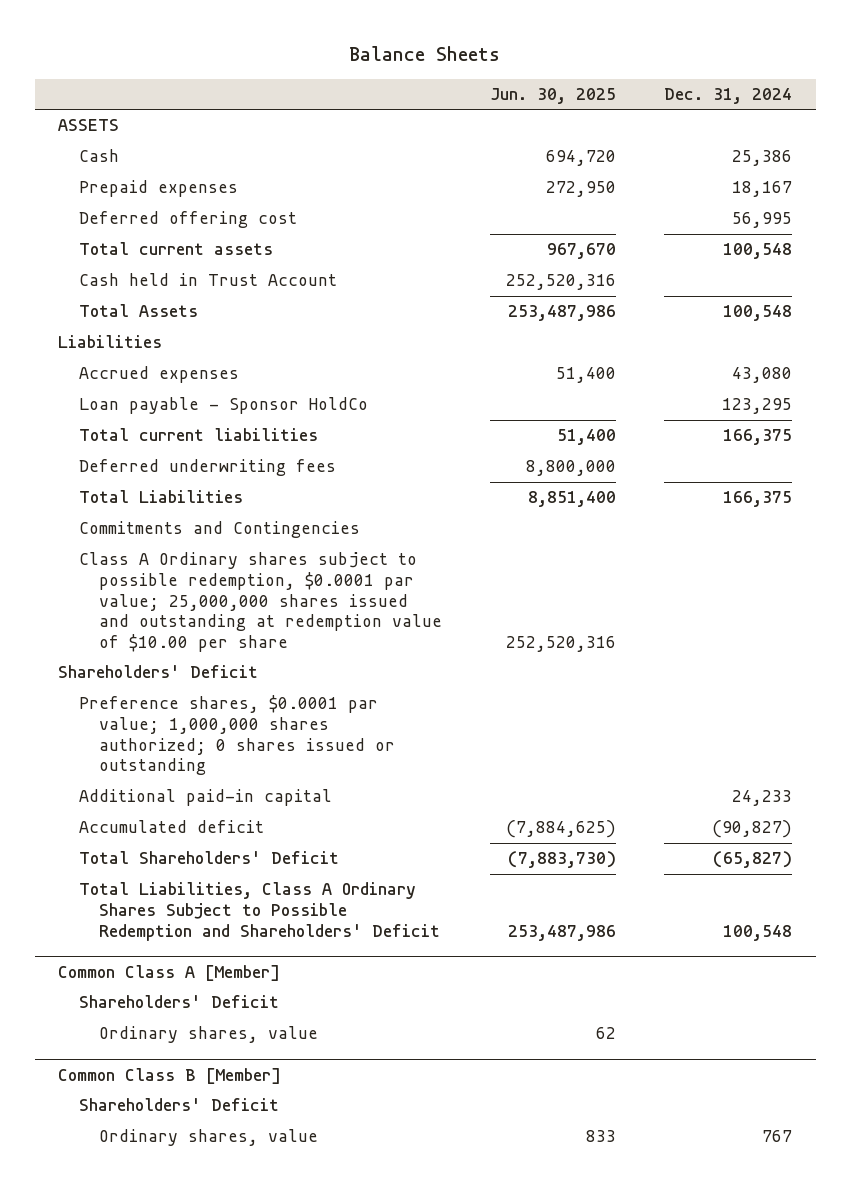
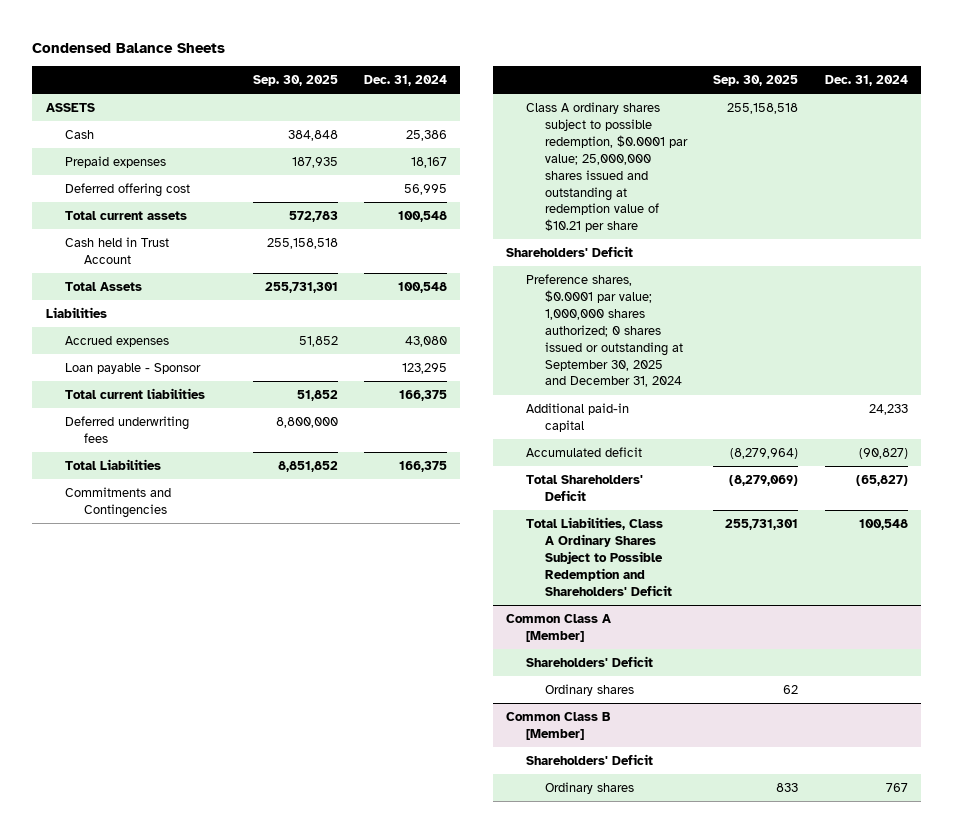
[349,46,501,62] Balance Sheets -> [32,42,226,53] Condensed Balance Sheets
[490,88,617,105] Jun. 30, 2025 -> none
none -> [252,75,338,87] Sep. 30, 2025
[78,397,368,415] Loan payable - Sponsor HoldCo -> [65,363,202,375] Loan payable - Sponsor
[78,552,443,652] Class A Ordinary shares subject to possible redemption, $0.0001 par value; 25,000,000 shares issued and outstanding at redemption value of $10.00 per share -> [525,102,689,233] Class A ordinary shares subject to possible redemption, $0.0001 par value; 25,000,000 shares issued and outstanding at redemption value of $10.21 per share
[78,695,396,776] Preference shares, $0.0001 par value; 1,000,000 shares authorized; 0 shares issued or outstanding -> [525,274,684,388] Preference shares, $0.0001 par value; 1,000,000 shares authorized; 0 shares issued or outstanding at September 30, 2025 and December 31, 2024
[99,1026,319,1044] Ordinary shares, value -> [545,684,635,697] Ordinary shares
[99,1129,319,1147] Ordinary shares, value -> [545,782,635,795] Ordinary shares

